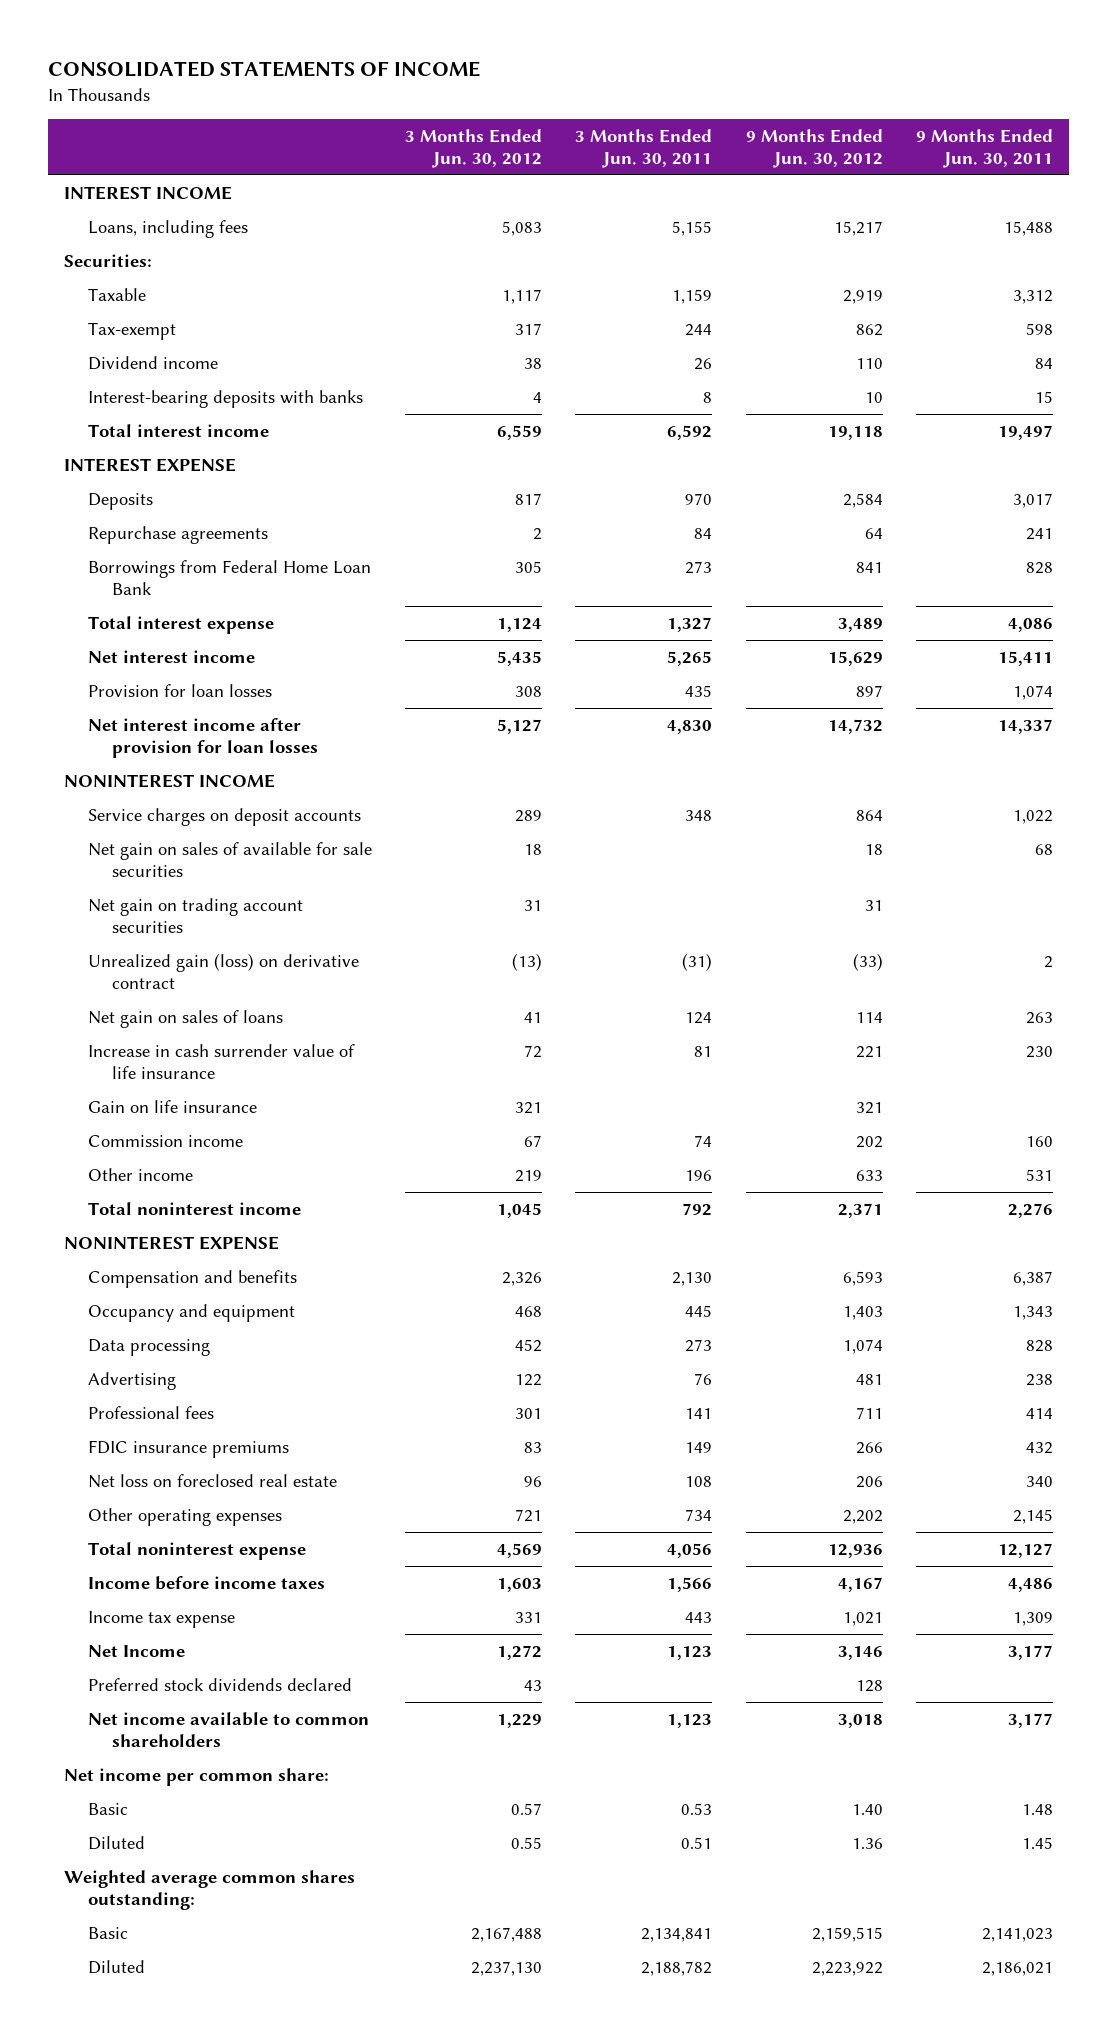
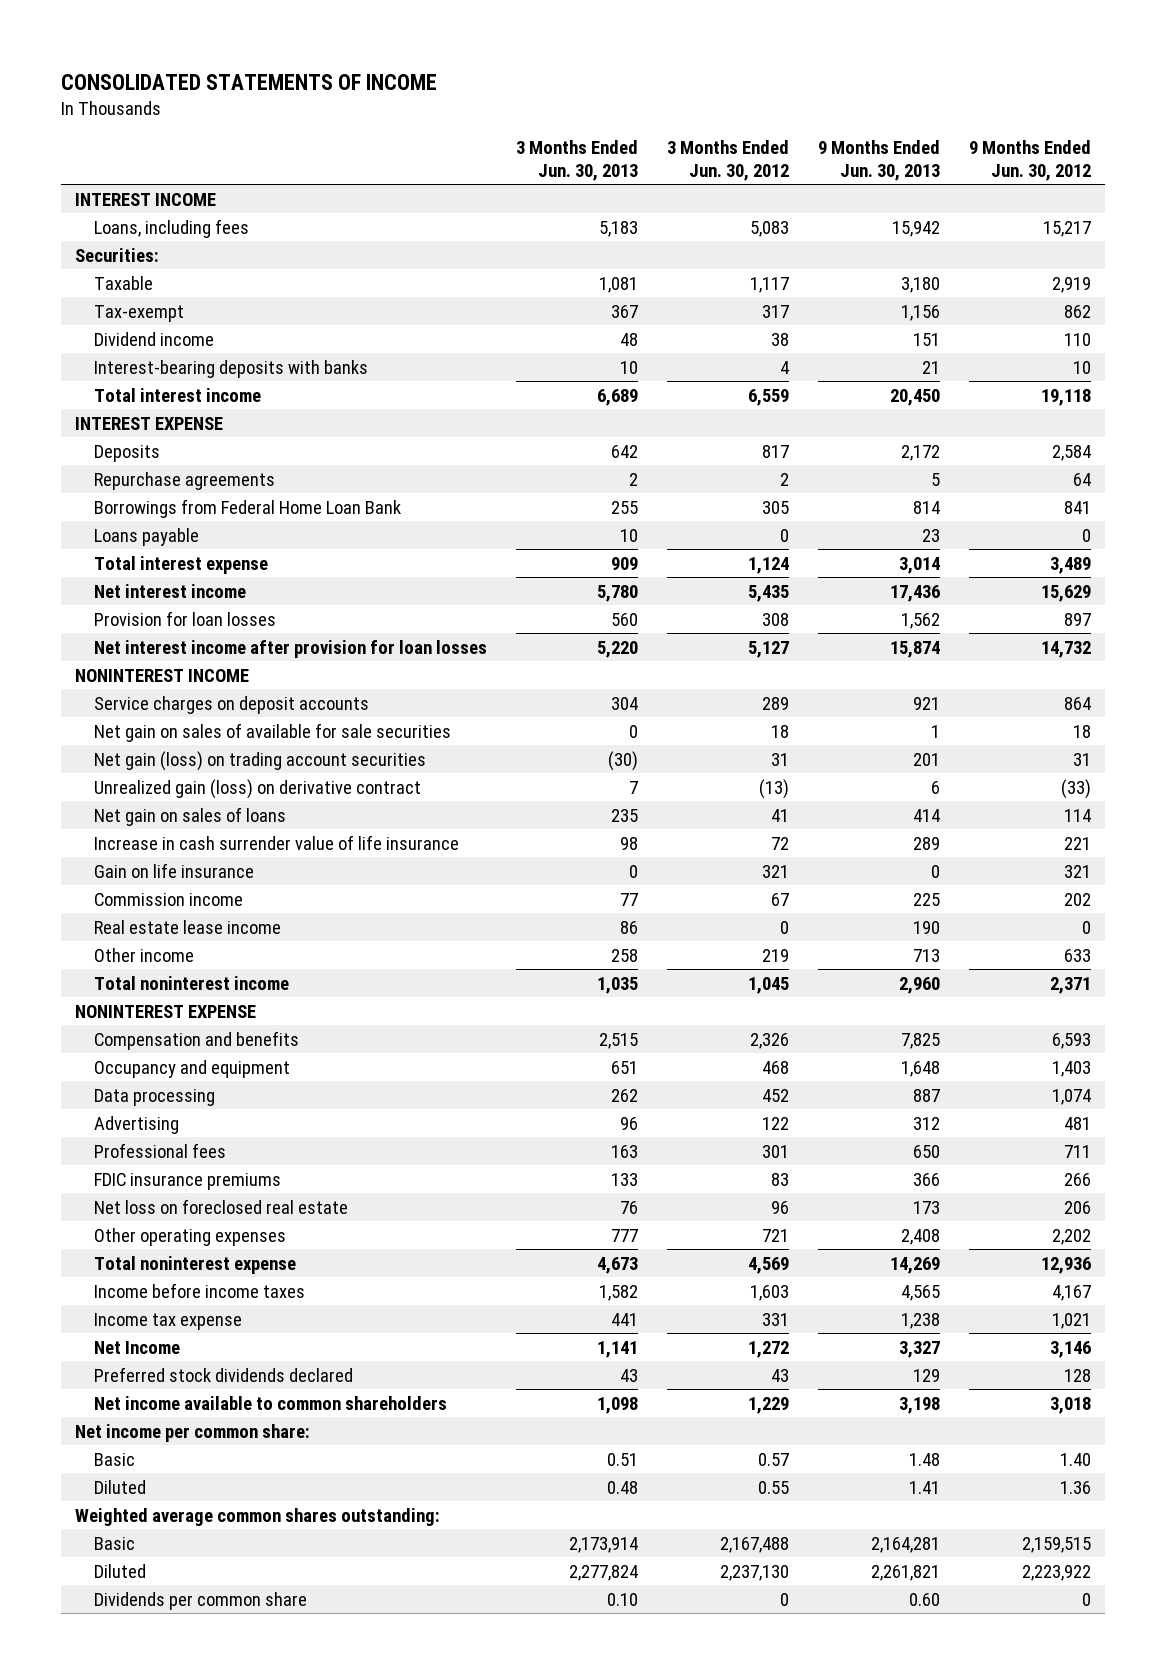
[575,129,713,168] 3 Months Ended Jun. 30, 2011 -> none
[915,129,1053,168] 9 Months Ended Jun. 30, 2011 -> none
none -> [515,140,638,181] 3 Months Ended Jun. 30, 2013
none -> [817,140,940,181] 9 Months Ended Jun. 30, 2013
none -> [93,527,199,546] Loans payable
[88,898,304,933] Net gain on trading account securities -> [93,750,426,771] Net gain (loss) on trading account securities
none -> [93,919,281,934] Real estate lease income
none -> [93,1591,307,1610] Dividends per common share

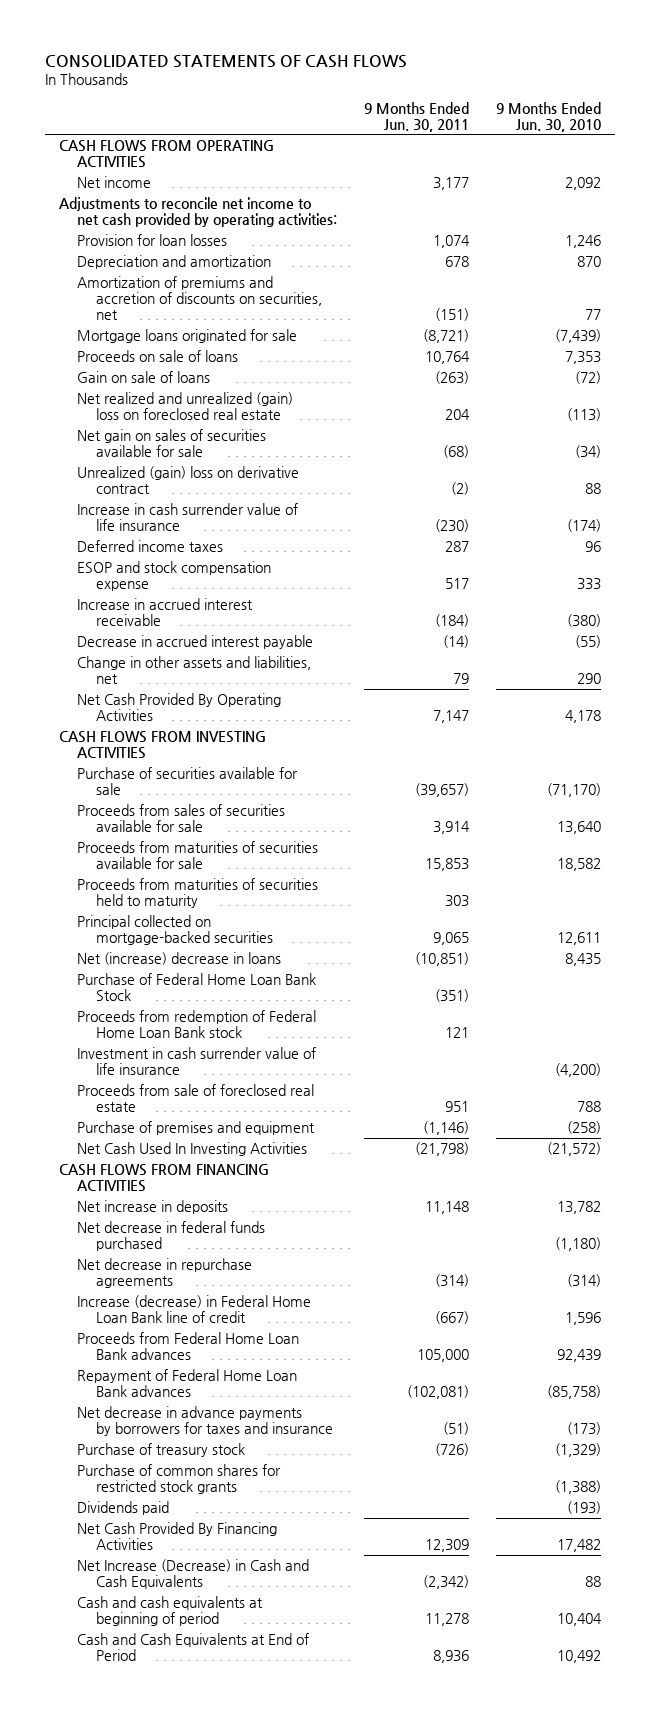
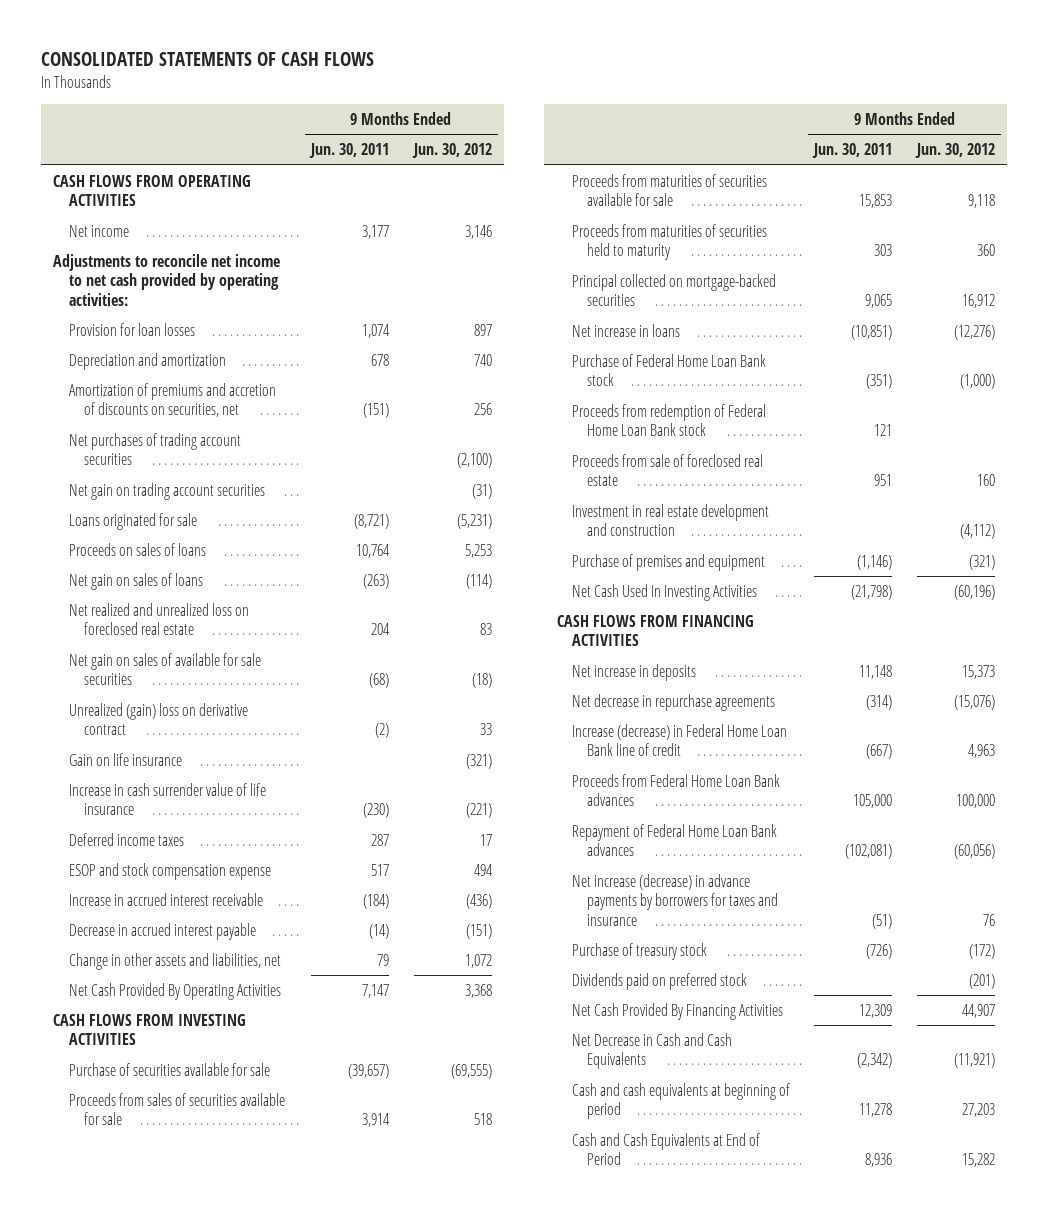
[496,101,602,132] 9 Months Ended Jun. 30, 2010 -> none
none -> [411,143,492,159] Jun. 30, 2012
none -> [68,432,241,466] Net purchases of trading account securities
none -> [68,482,265,500] Net gain on trading account securities
[77,329,298,344] Mortgage loans originated for sale -> [68,512,197,530] Loans originated for sale
[77,350,239,363] Proceeds on sale of loans -> [68,542,206,556] Proceeds on sales of loans
[77,371,211,384] Gain on sale of loans -> [68,572,203,590] Net gain on sales of loans
[77,392,294,421] Net realized and unrealized (gain) loss on foreclosed real estate -> [68,602,249,636] Net realized and unrealized loss on foreclosed real estate
[77,429,267,458] Net gain on sales of securities available for sale -> [68,652,261,686] Net gain on sales of available for sale securities
none -> [68,752,182,766] Gain on life insurance
[77,952,282,966] Net (increase) decrease in loans -> [571,323,680,337] Net increase in loans
[77,973,317,1002] Purchase of Federal Home Loan Bank Stock -> [571,353,766,387] Purchase of Federal Home Loan Bank stock
[77,1047,317,1076] Investment in cash surrender value of life insurance -> none
none -> [571,503,769,537] Investment in real estate development and construction
[77,1221,266,1252] Net decrease in federal funds purchased -> none
[77,1406,334,1437] Net decrease in advance payments by borrowers for taxes and insurance -> [571,873,779,927] Net increase (decrease) in advance payments by borrowers for taxes and insurance
[77,1464,282,1495] Purchase of common shares for restricted stock grants -> none
[77,1501,170,1516] Dividends paid -> none
none -> [571,972,747,990] Dividends paid on preferred stock
[77,1559,310,1590] Net Increase (Decrease) in Cash and Cash Equivalents -> [571,1032,732,1070] Net Decrease in Cash and Cash Equivalents

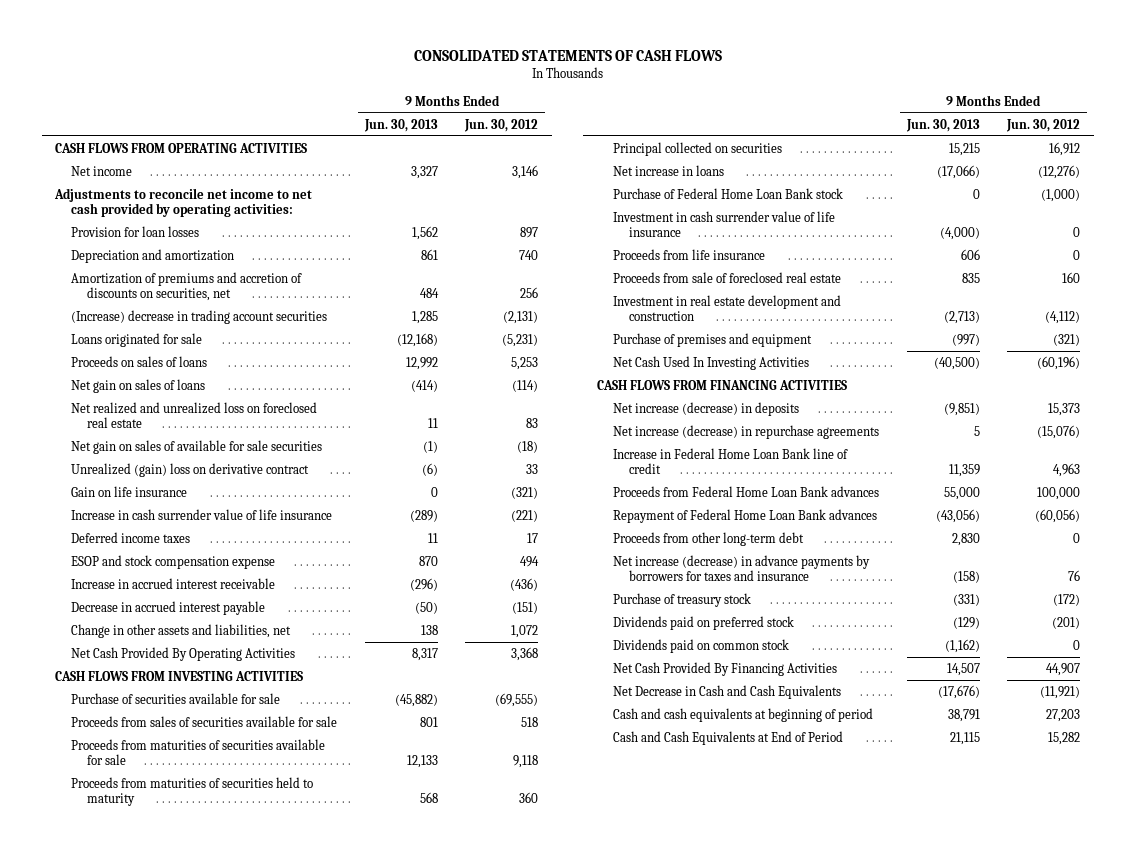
[309,143,390,159] Jun. 30, 2011 -> none
none -> [363,118,438,132] Jun. 30, 2013
[68,482,265,500] Net gain on trading account securities -> none
[68,432,241,466] Net purchases of trading account securities -> [71,309,328,324] (Increase) decrease in trading account securities
[456,453,492,469] (2,100) -> [503,310,539,324] (2,131)
[571,273,776,307] Principal collected on mortgage-backed securities -> [613,141,783,156] Principal collected on securities
[571,403,766,437] Proceeds from redemption of Federal Home Loan Bank stock -> none
none -> [613,210,836,238] Investment in cash surrender value of life insurance
none -> [613,248,766,260] Proceeds from life insurance
[571,663,696,681] Net increase in deposits -> [613,401,800,416] Net increase (decrease) in deposits
[571,693,775,711] Net decrease in repurchase agreements -> [613,424,880,439] Net increase (decrease) in repurchase agreements
[571,723,787,757] Increase (decrease) in Federal Home Loan Bank line of credit -> [613,447,849,475] Increase in Federal Home Loan Bank line of credit
none -> [613,531,805,546] Proceeds from other long-term debt
none -> [613,638,790,653] Dividends paid on common stock

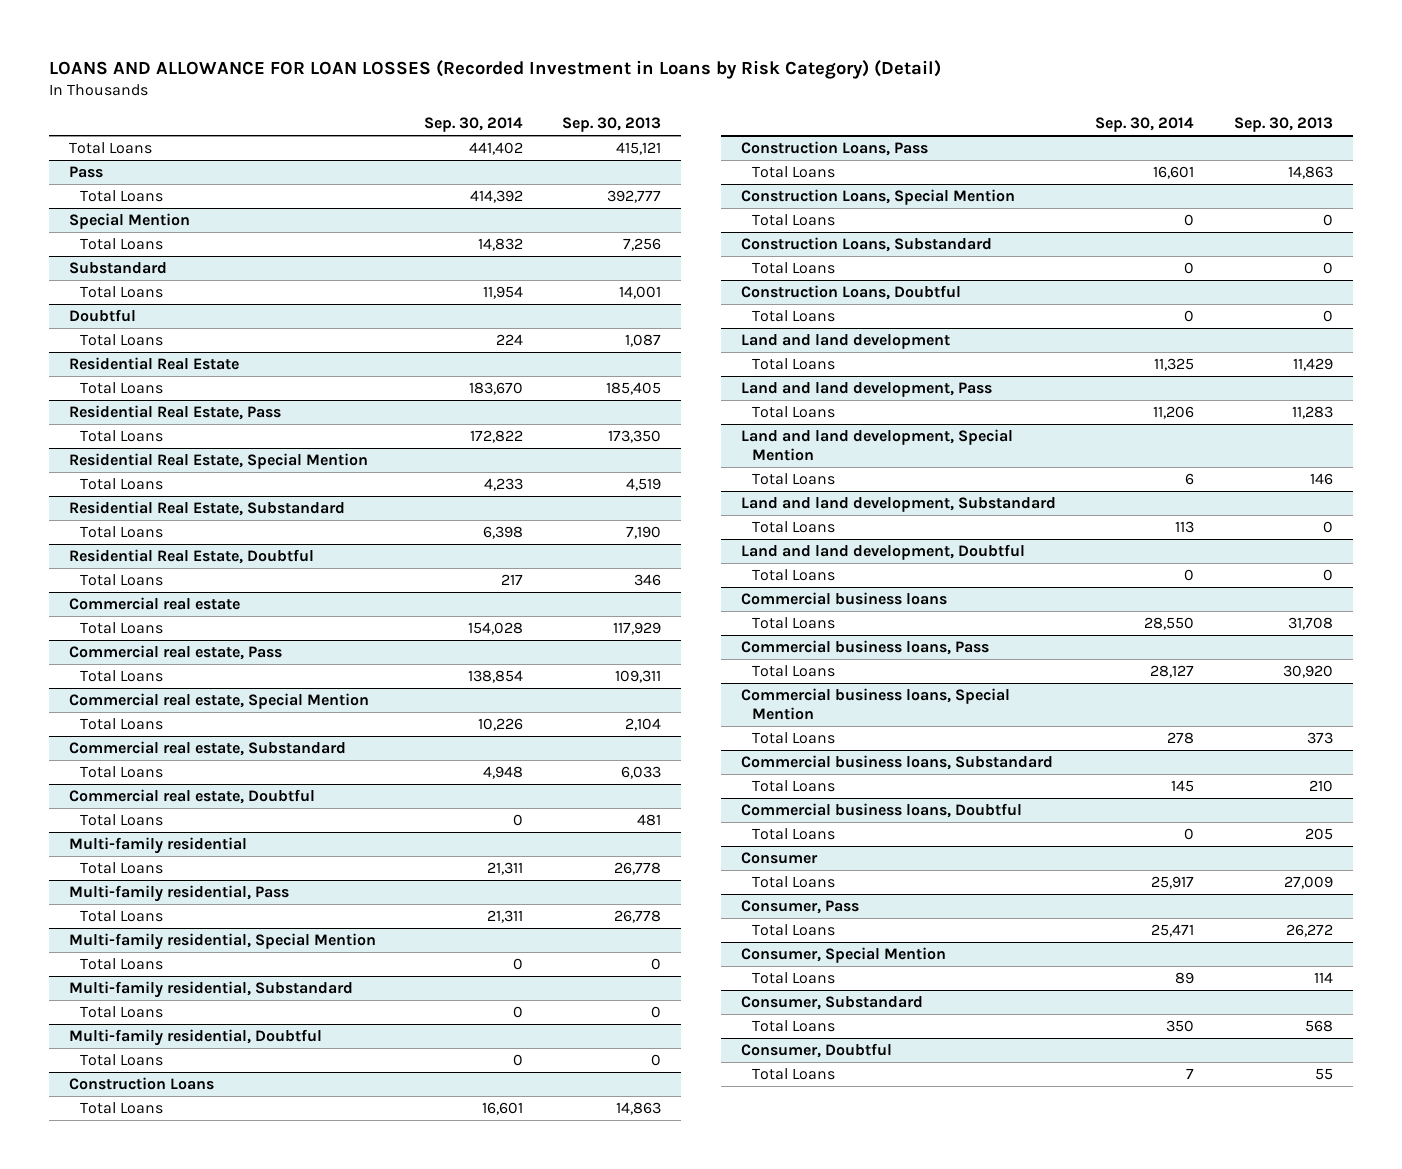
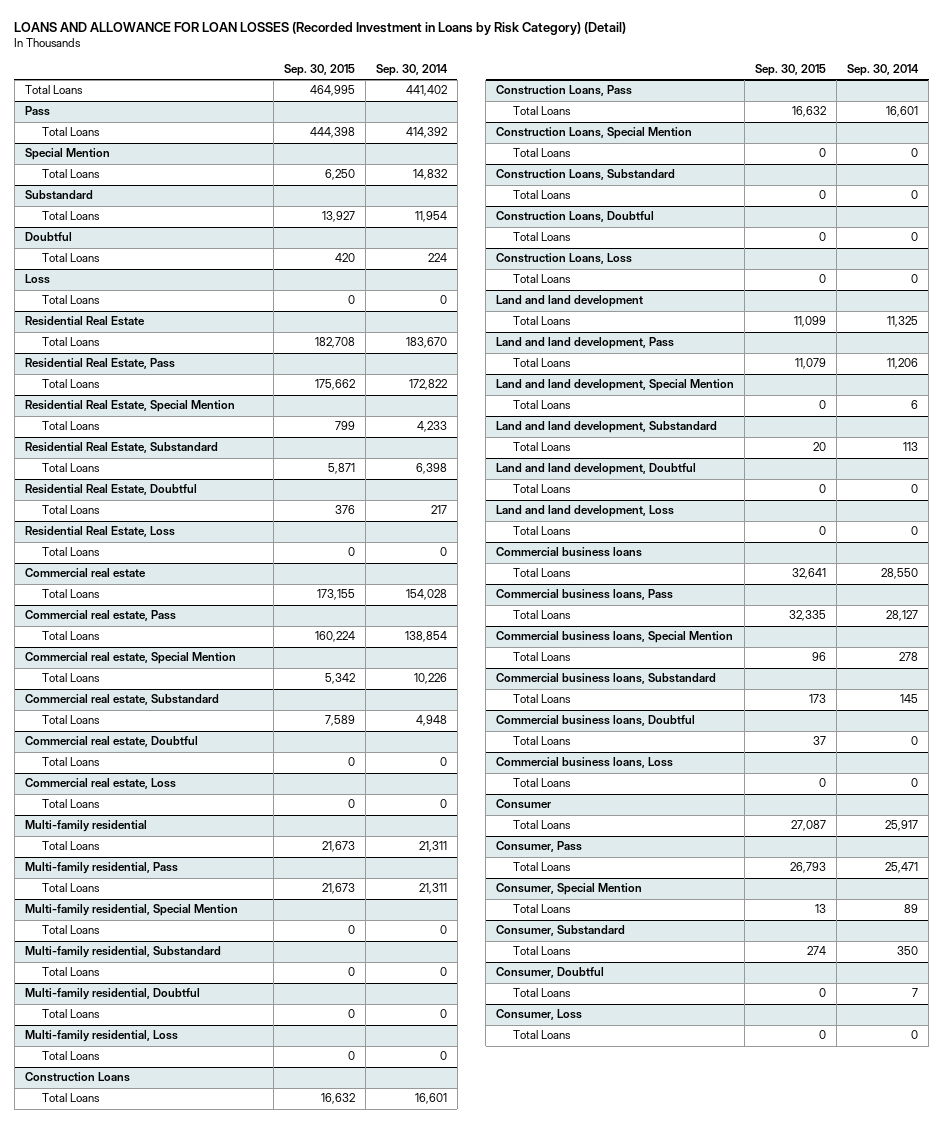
[562,117,662,133] Sep. 30, 2013 -> none
none -> [283,64,355,77] Sep. 30, 2015
none -> [24,274,50,285] Loss
none -> [41,295,100,305] Total Loans
none -> [24,526,175,538] Residential Real Estate, Loss
none -> [41,547,100,557] Total Loans
none -> [24,778,176,790] Commercial real estate, Loss
none -> [41,799,100,809] Total Loans
none -> [24,1030,178,1043] Multi-family residential, Loss
none -> [41,1051,100,1061] Total Loans
none -> [496,253,633,265] Construction Loans, Loss
none -> [513,274,572,284] Total Loans
none -> [496,505,675,518] Land and land development, Loss
none -> [513,526,572,536] Total Loans
none -> [496,757,674,769] Commercial business loans, Loss
none -> [513,778,572,788] Total Loans
none -> [496,1009,583,1021] Consumer, Loss
none -> [513,1030,572,1040] Total Loans

